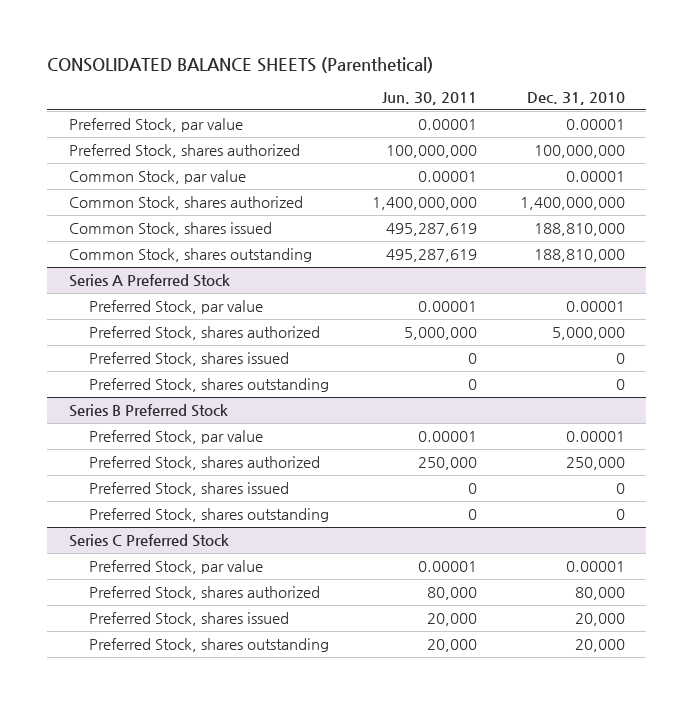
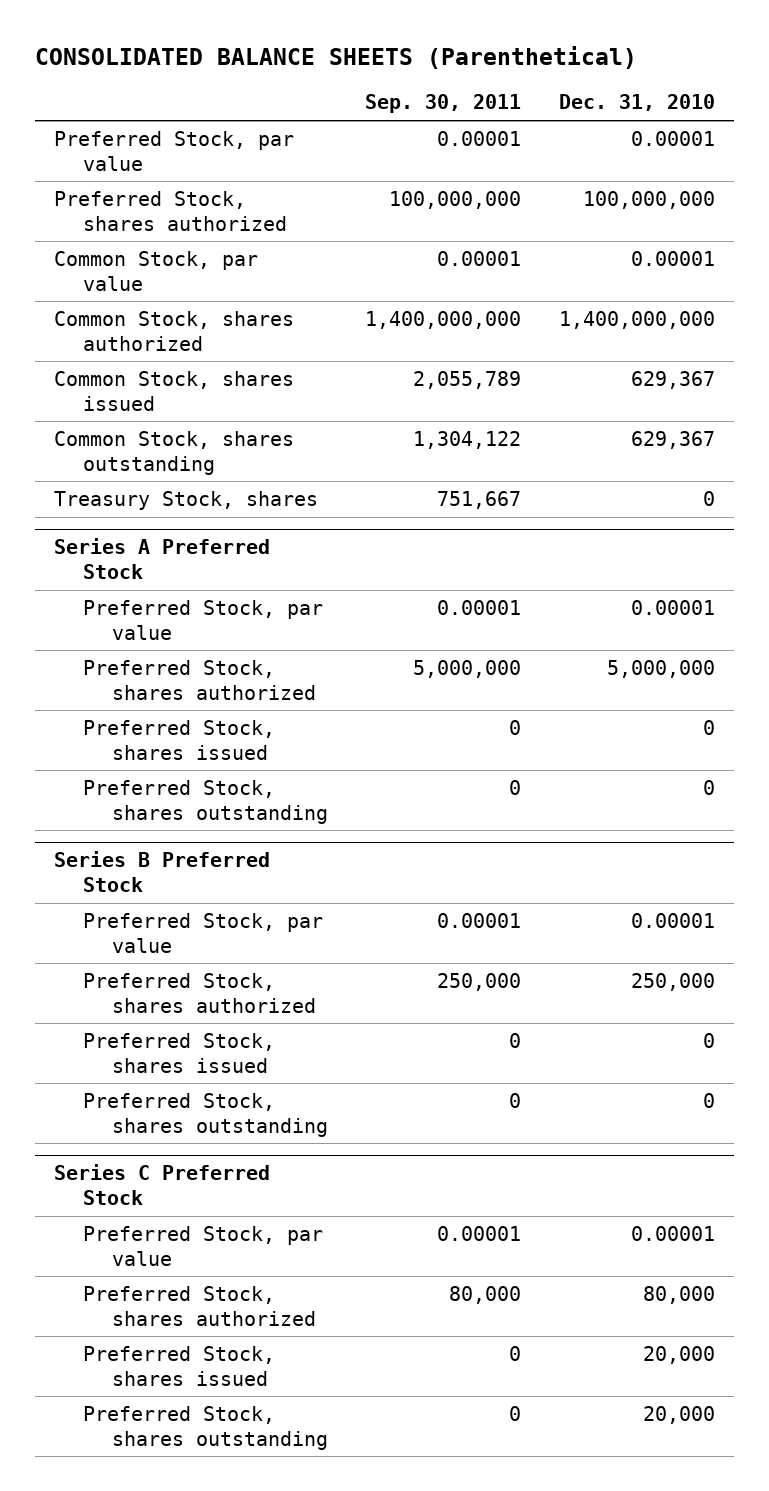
[381,92,477,106] Jun. 30, 2011 -> none
none -> [365,94,522,114] Sep. 30, 2011
[533,223,625,237] 188,810,000 -> [630,371,715,390] 629,367
[533,249,625,263] 188,810,000 -> [630,431,715,450] 629,367
none -> [53,491,318,511] Treasury Stock, shares

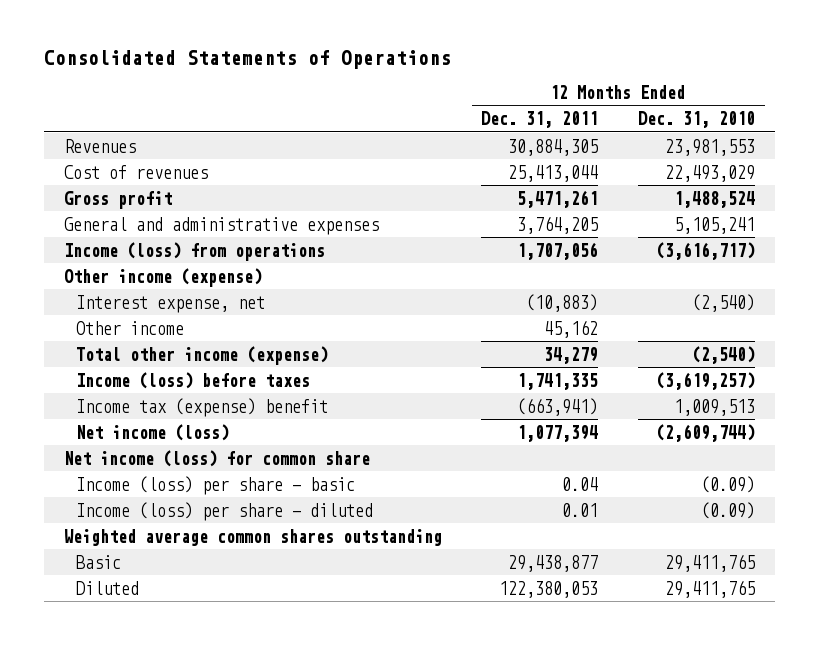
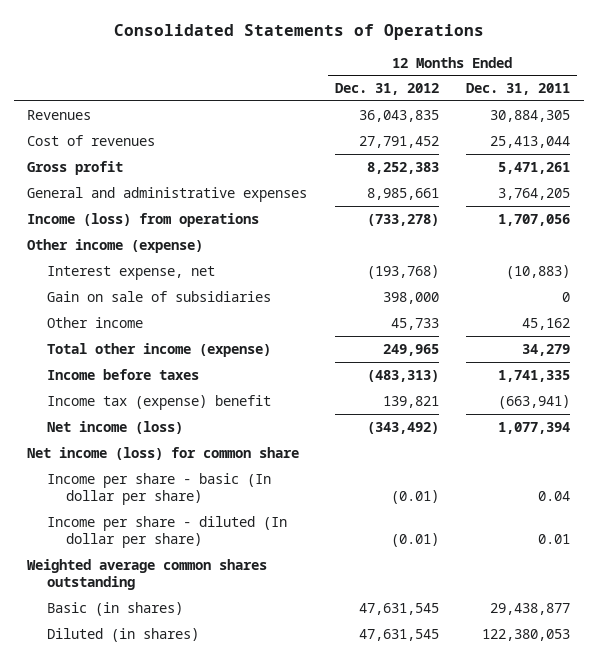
[638,111,756,129] Dec. 31, 2010 -> none
none -> [334,83,439,96] Dec. 31, 2012
none -> [46,290,271,302] Gain on sale of subsidiaries
[76,371,311,389] Income (loss) before taxes -> [46,368,199,380] Income before taxes
[76,475,356,495] Income (loss) per share - basic -> [46,472,271,506] Income per share - basic (In dollar per share)
[76,501,374,521] Income (loss) per share - diluted -> [46,515,287,549] Income per share - diluted (In dollar per share)
[76,554,122,569] Basic -> [46,601,183,616] Basic (in shares)
[76,580,140,595] Diluted -> [46,627,199,642] Diluted (in shares)

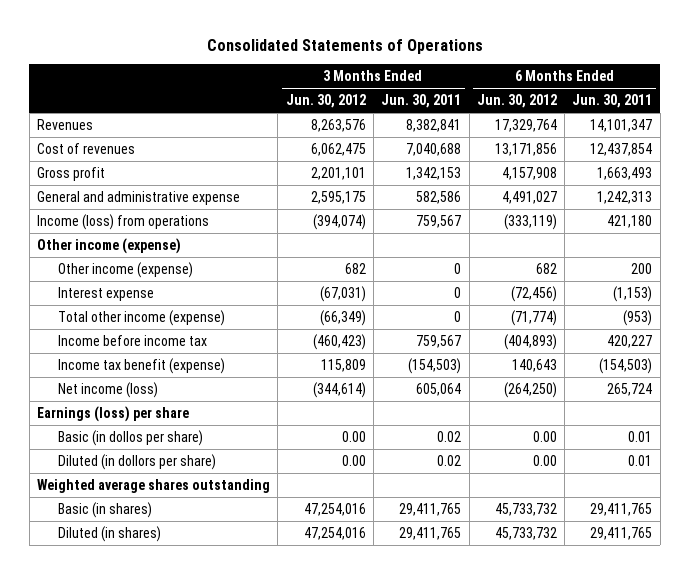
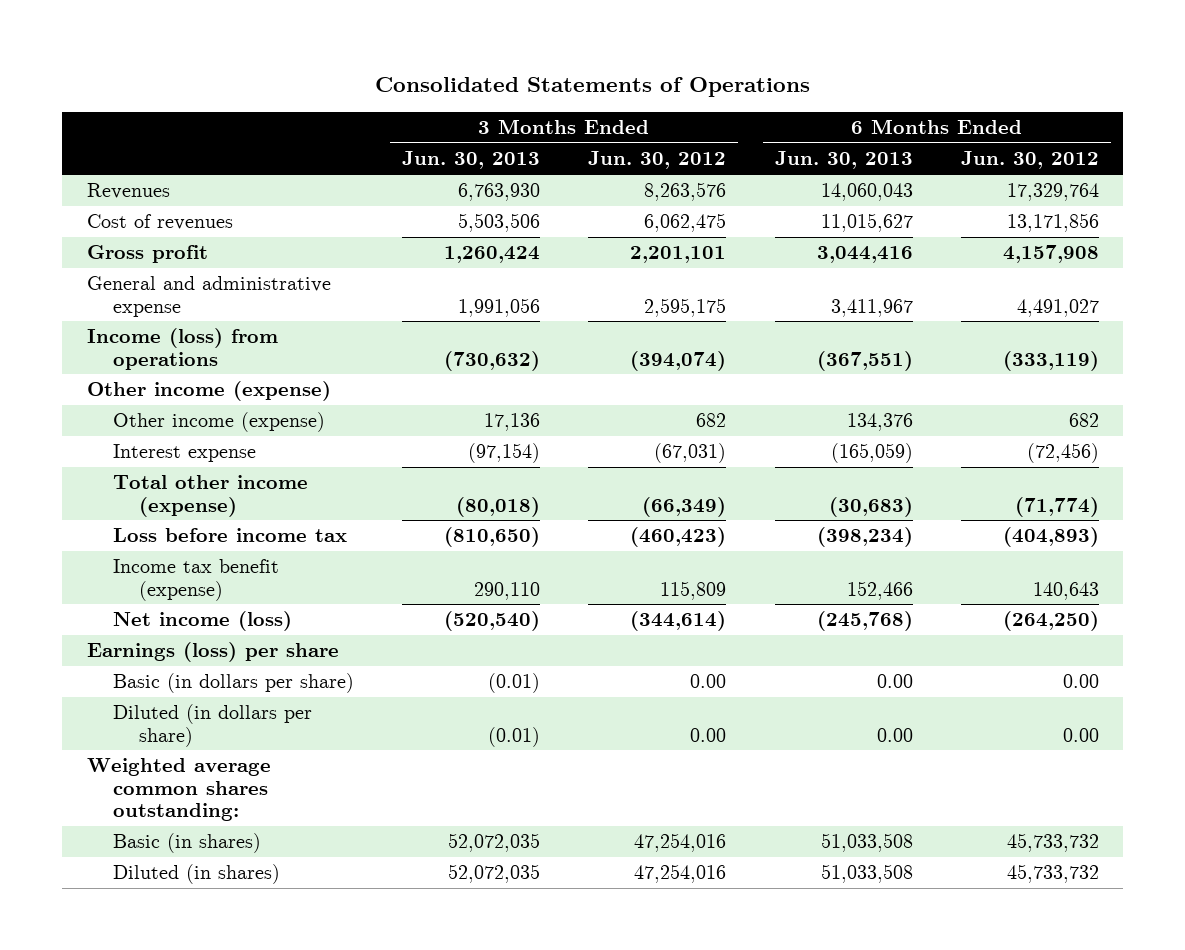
[381,94,462,109] Jun. 30, 2011 -> none
[572,94,653,109] Jun. 30, 2011 -> none
none -> [402,151,541,170] Jun. 30, 2013
none -> [774,151,913,170] Jun. 30, 2013
[58,334,208,346] Income before income tax -> [112,528,347,543] Loss before income tax
[58,429,204,446] Basic (in dollos per share) -> [112,673,354,694] Basic (in dollars per share)
[58,453,217,470] Diluted (in dollors per share) -> [112,704,312,747] Diluted (in dollars per share)
[36,478,270,493] Weighted average shares outstanding -> [86,758,271,821] Weighted average common shares outstanding:

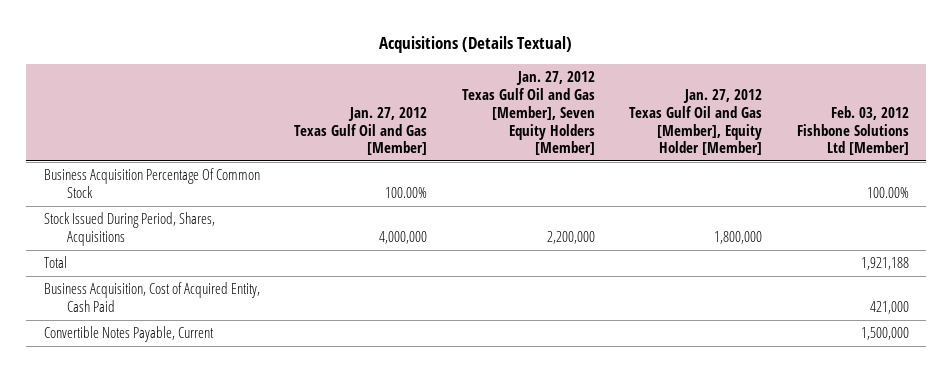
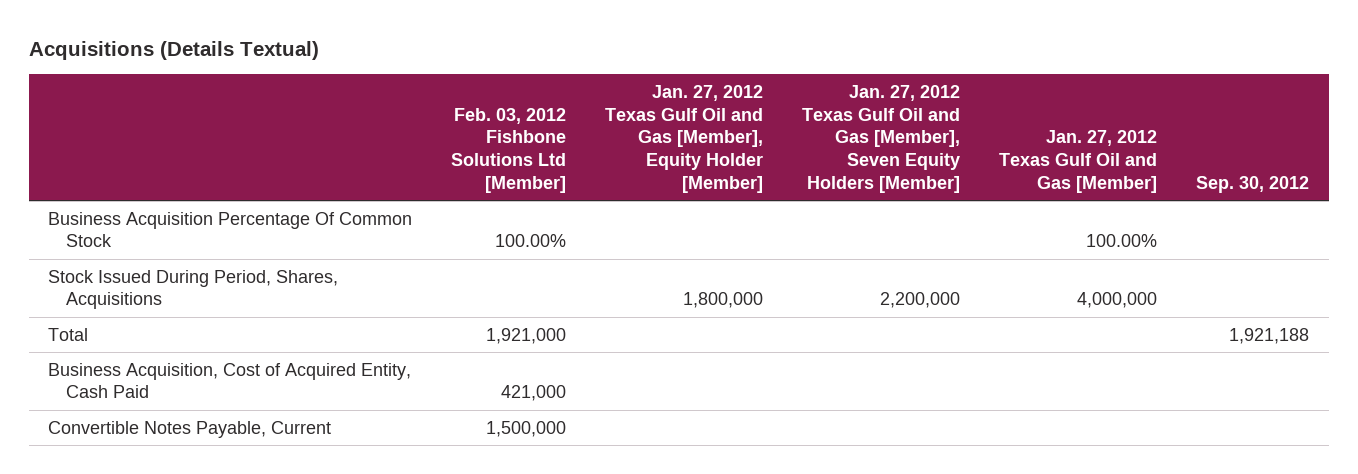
none -> [1196,175,1310,193] Sep. 30, 2012
[860,257,909,271] 1,921,188 -> [486,327,567,344] 1,921,000

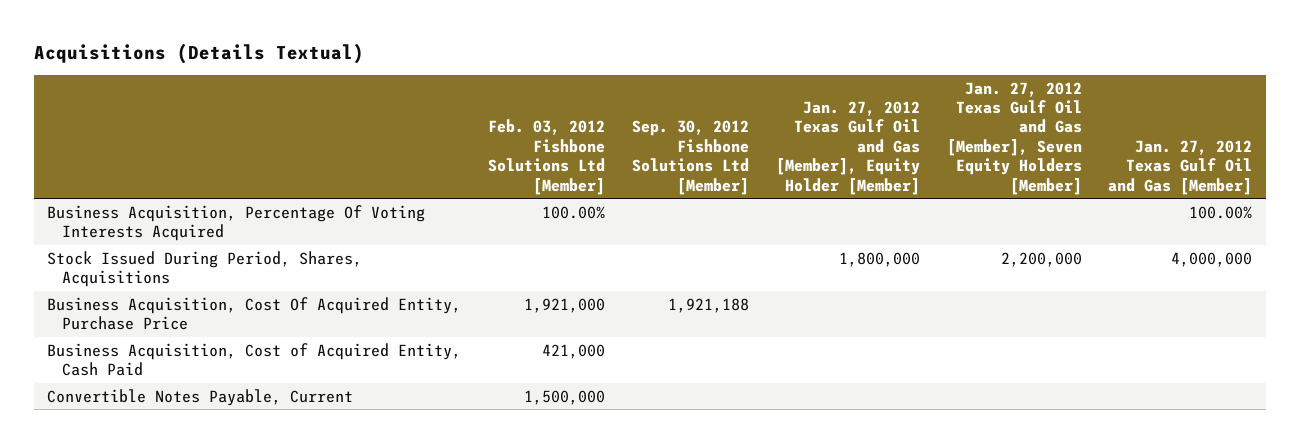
[1196,175,1310,193] Sep. 30, 2012 -> none
none -> [631,120,749,195] Sep. 30, 2012 Fishbone Solutions Ltd [Member]
[48,211,413,248] Business Acquisition Percentage Of Common Stock -> [47,204,426,242] Business Acquisition, Percentage Of Voting Interests Acquired
[48,327,89,341] Total -> [47,296,462,331] Business Acquisition, Cost Of Acquired Entity, Purchase Price

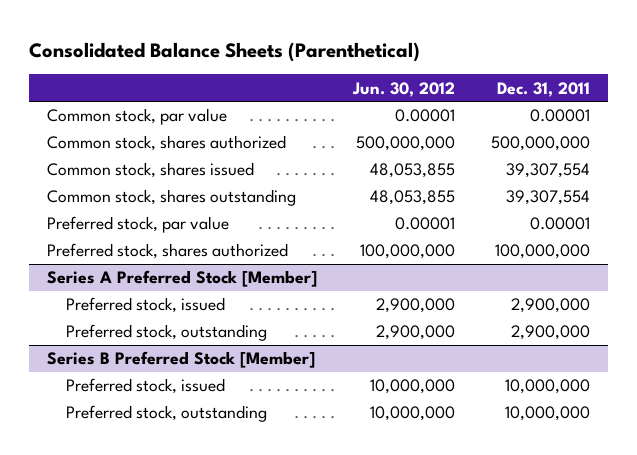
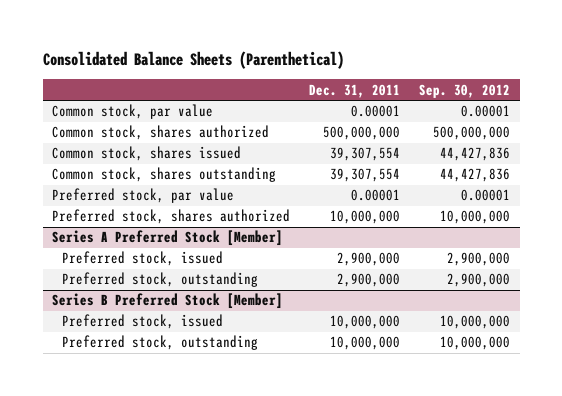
[352,81,456,97] Jun. 30, 2012 -> none
none -> [419,83,511,98] Sep. 30, 2012
[495,244,591,260] 100,000,000 -> [330,210,401,225] 10,000,000

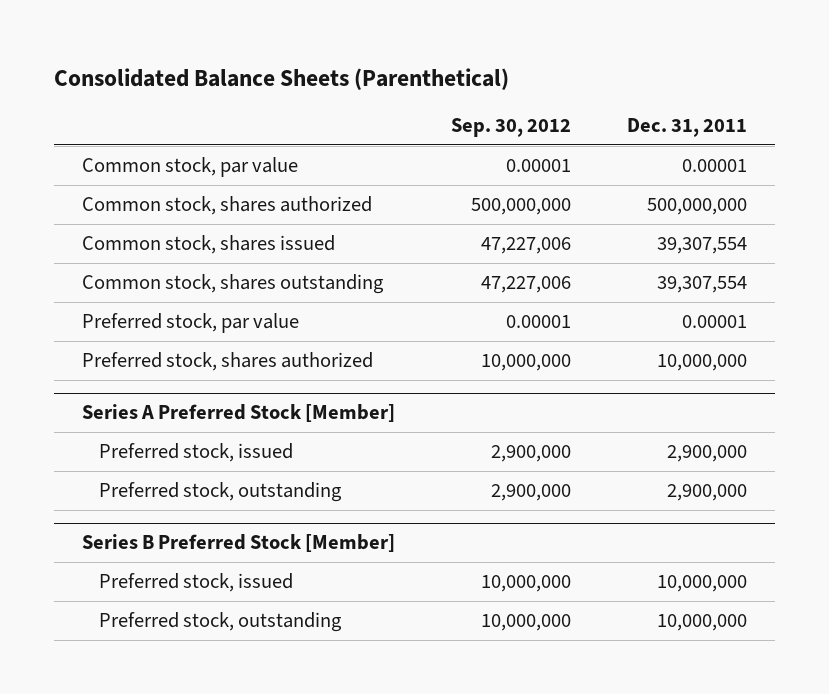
[440,147,511,162] 44,427,836 -> [481,237,572,255] 47,227,006
[440,168,511,183] 44,427,836 -> [481,276,572,294] 47,227,006

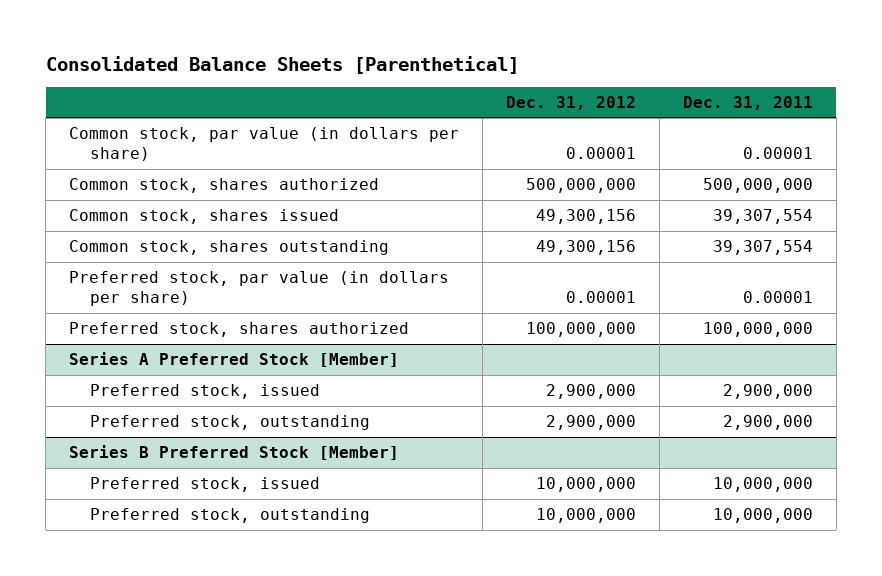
[54,68,510,91] Consolidated Balance Sheets (Parenthetical) -> [45,55,519,74] Consolidated Balance Sheets [Parenthetical]
[451,118,572,138] Sep. 30, 2012 -> none
none -> [505,95,636,110] Dec. 31, 2012
[82,157,299,178] Common stock, par value -> [69,127,460,162] Common stock, par value (in dollars per share)
[82,313,300,334] Preferred stock, par value -> [69,271,450,307] Preferred stock, par value (in dollars per share)
[656,354,747,372] 10,000,000 -> [702,322,813,338] 100,000,000

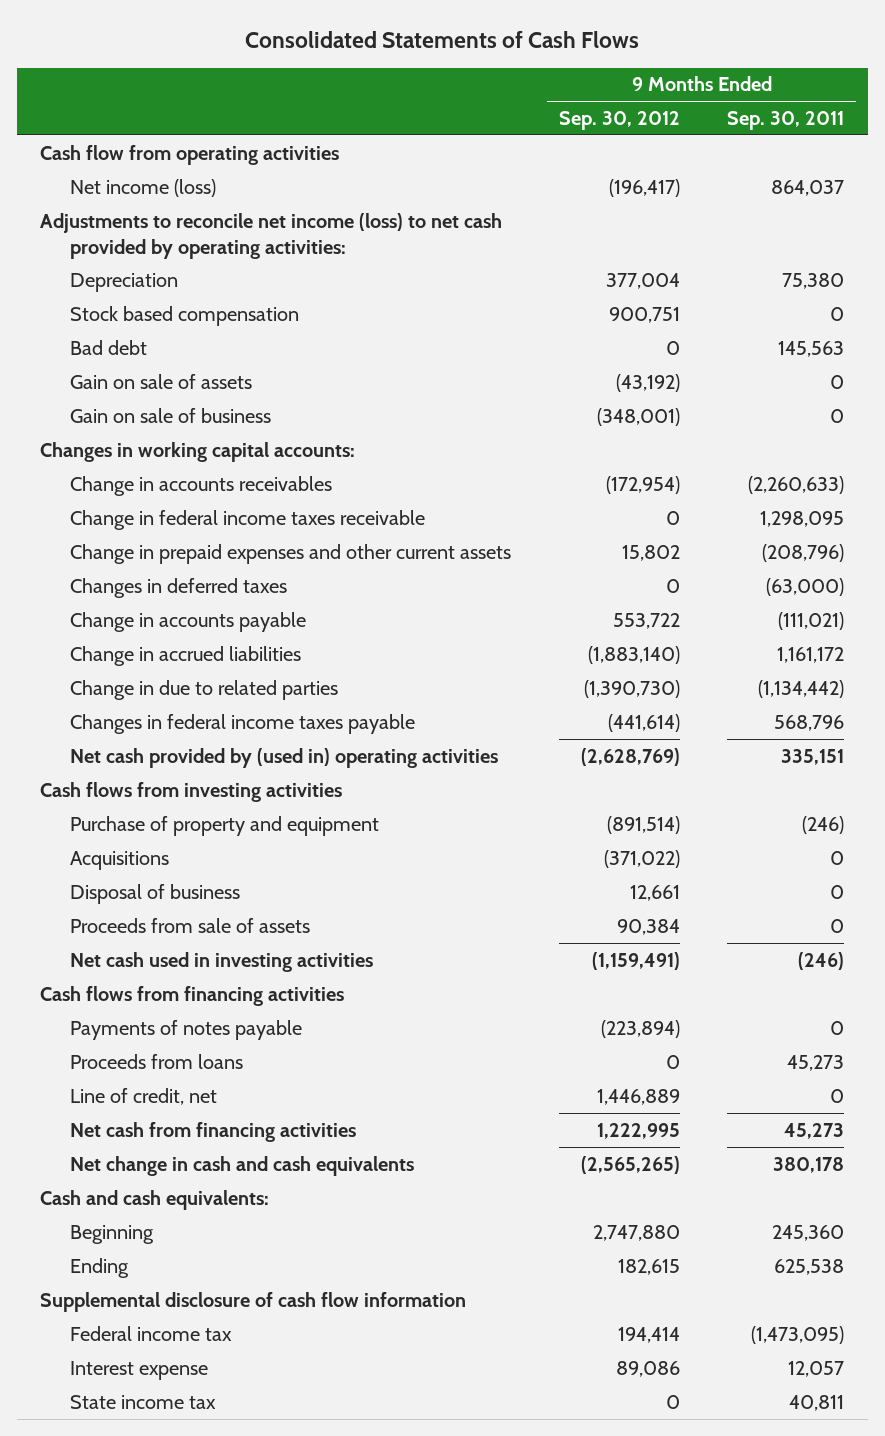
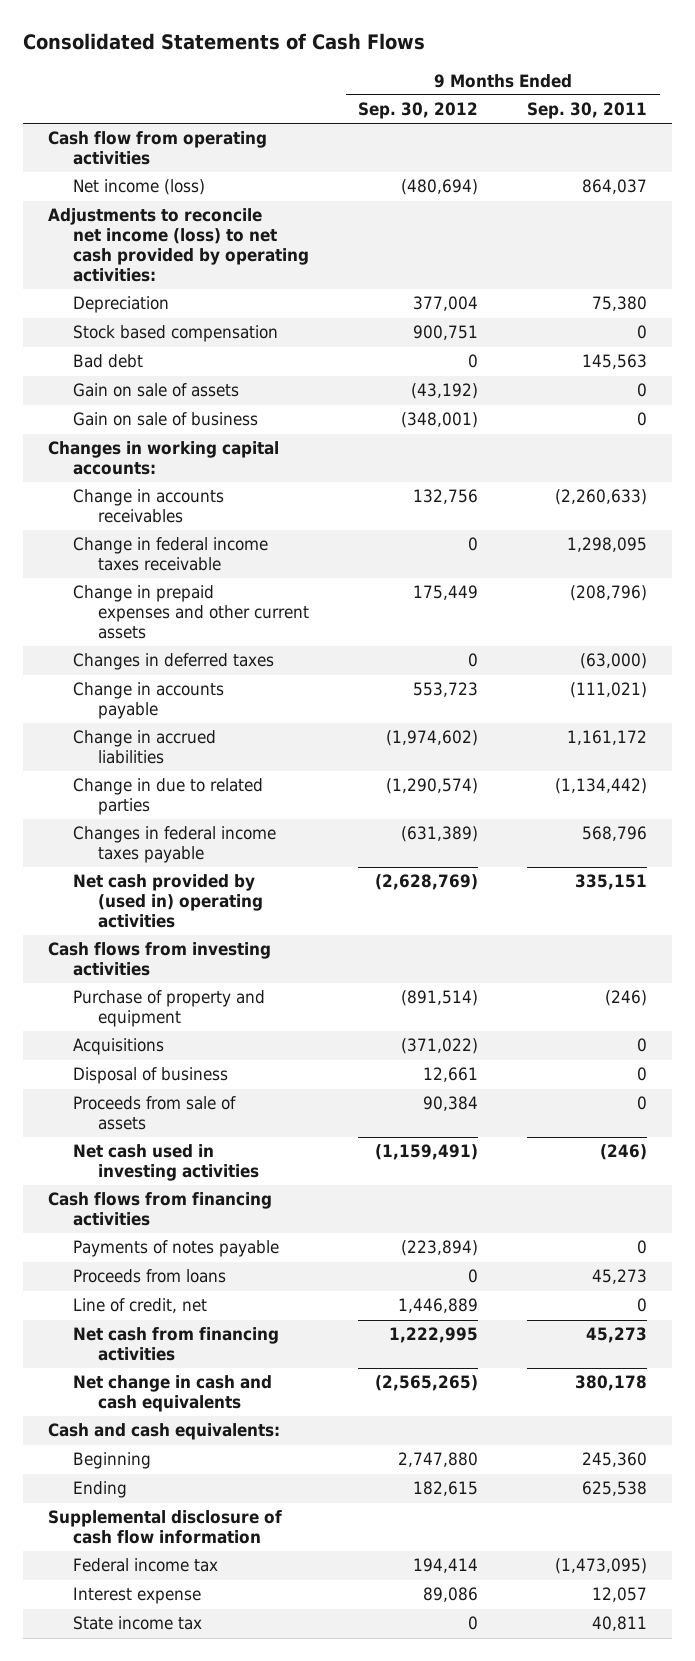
[608,178,680,197] (196,417) -> [401,179,479,196] (480,694)
[605,475,680,494] (172,954) -> [413,489,479,505] 132,756
[621,544,680,561] 15,802 -> [413,585,479,601] 175,449
[612,612,680,629] 553,722 -> [413,682,479,698] 553,723
[587,645,680,664] (1,883,140) -> [386,730,479,747] (1,974,602)
[583,679,680,698] (1,390,730) -> [386,778,479,795] (1,290,574)
[607,713,680,732] (441,614) -> [401,826,479,843] (631,389)

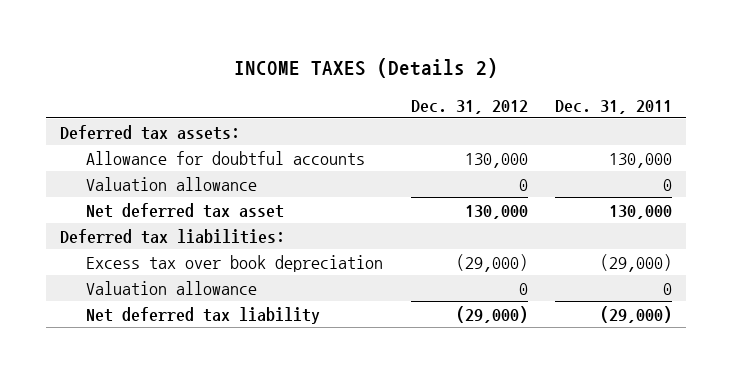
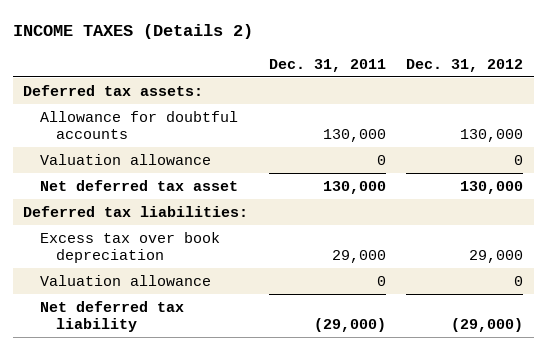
[455,253,528,272] (29,000) -> [469,250,524,264] 29,000
[600,253,673,272] (29,000) -> [331,250,386,264] 29,000

